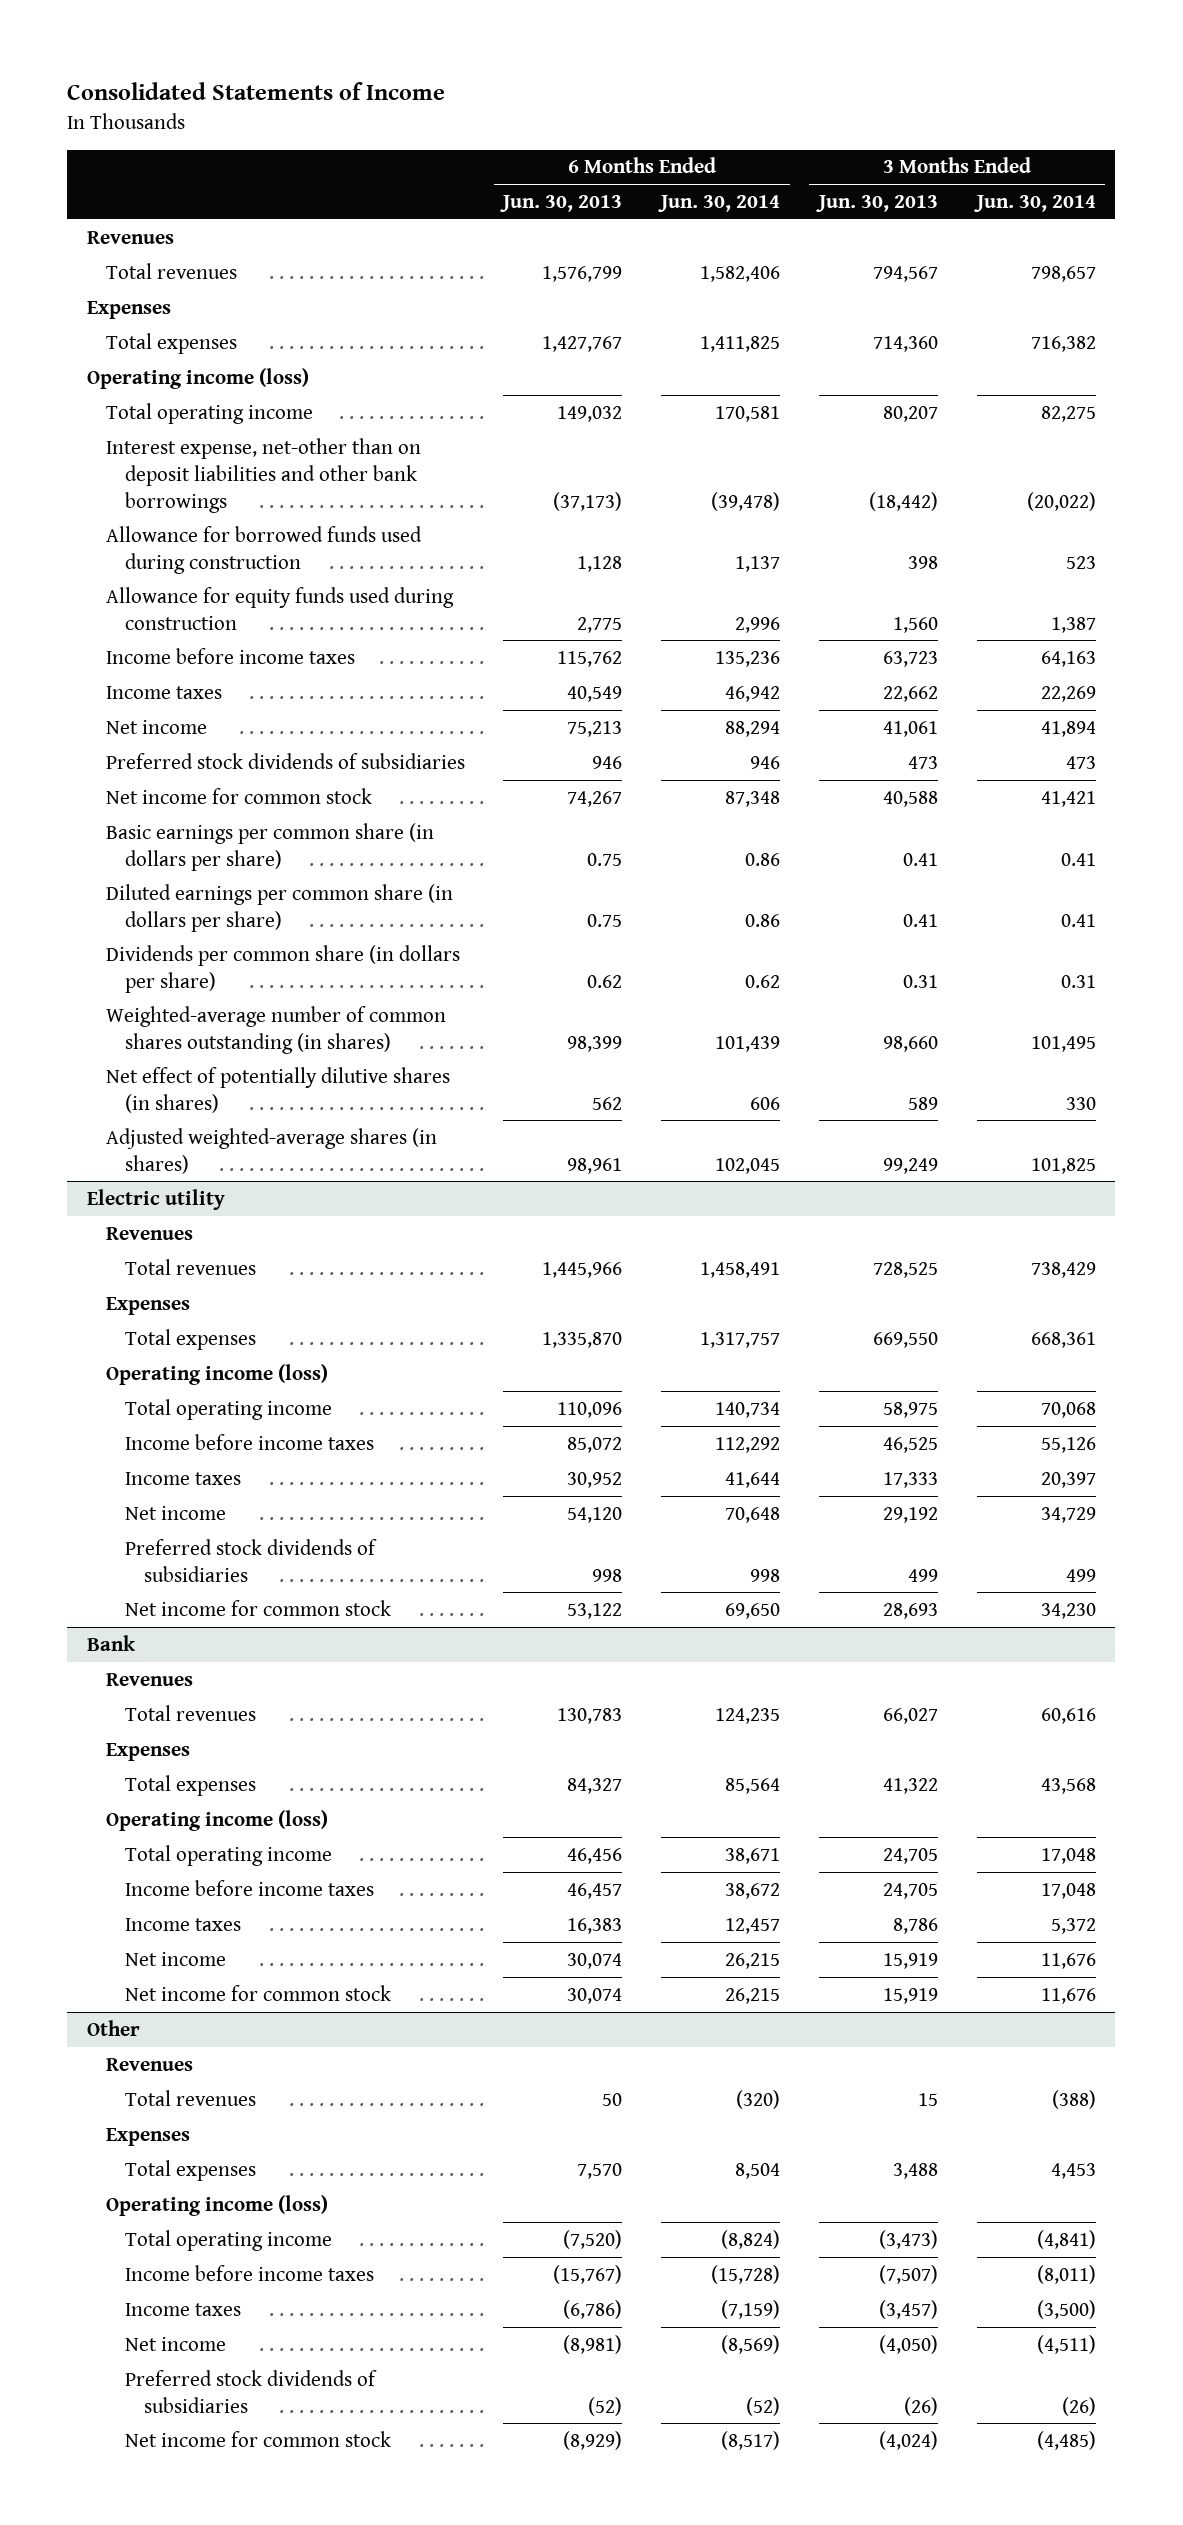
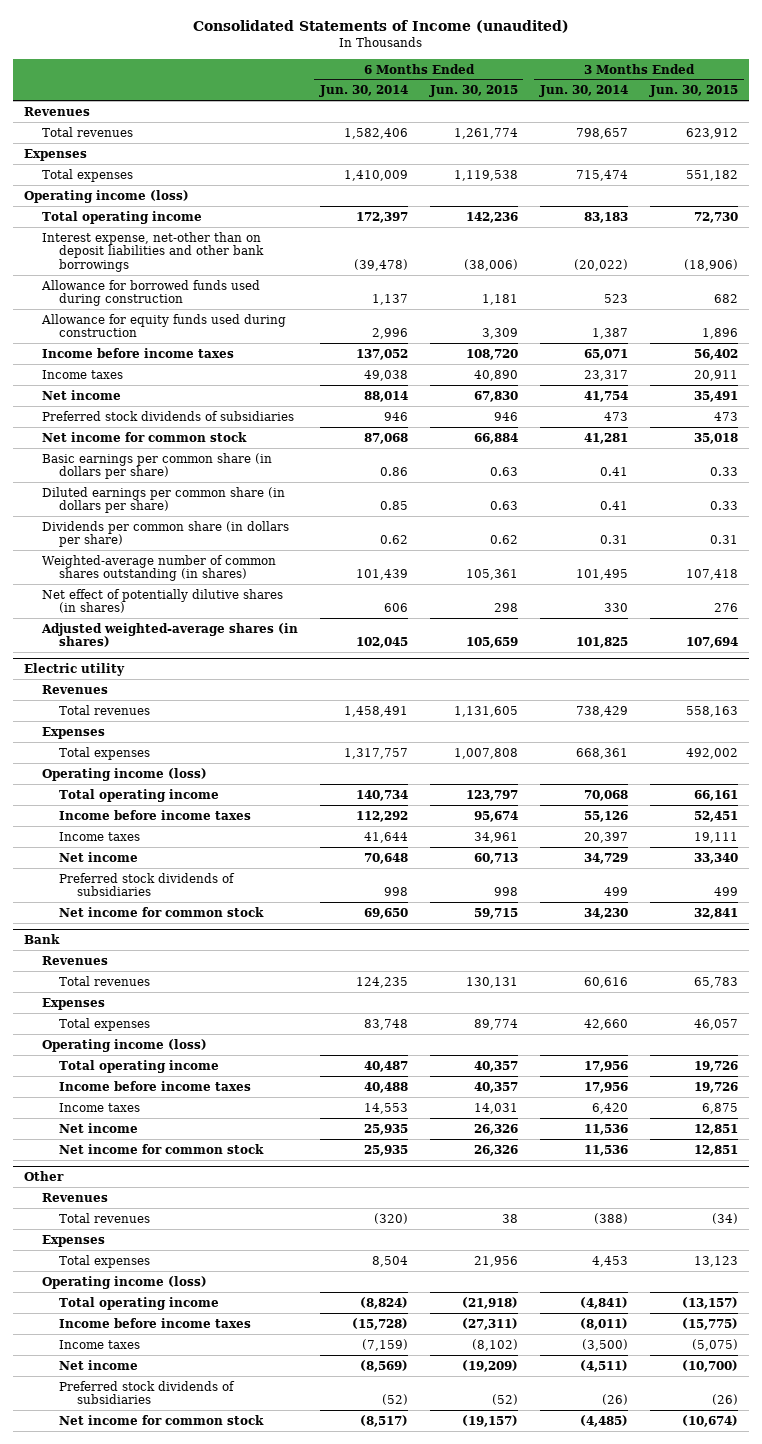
[67,82,446,101] Consolidated Statements of Income -> [192,20,569,34] Consolidated Statements of Income (unaudited)
[500,194,623,212] Jun. 30, 2013 -> none
[815,194,938,212] Jun. 30, 2013 -> none
none -> [428,85,518,98] Jun. 30, 2015
none -> [649,85,739,98] Jun. 30, 2015
[700,335,781,352] 1,411,825 -> [343,169,408,181] 1,410,009
[1030,335,1096,352] 716,382 -> [575,169,628,181] 715,474
[715,405,781,422] 170,581 -> [355,211,408,223] 172,397
[1040,405,1096,422] 82,275 -> [583,211,628,223] 83,183
[715,650,781,667] 135,236 -> [355,348,408,360] 137,052
[1040,650,1096,667] 64,163 -> [583,348,628,360] 65,071
[725,685,781,702] 46,942 -> [363,369,408,381] 49,038
[1040,685,1096,702] 22,269 -> [583,369,628,381] 23,317
[725,720,781,737] 88,294 -> [363,390,408,402] 88,014
[1040,720,1096,737] 41,894 -> [583,390,628,402] 41,754
[725,790,781,807] 87,348 -> [363,432,408,444] 87,068
[1040,790,1096,807] 41,421 -> [583,432,628,444] 41,281
[745,913,781,927] 0.86 -> [379,501,408,511] 0.85
[725,1777,781,1794] 85,564 -> [363,1018,408,1030] 83,748
[1040,1777,1096,1794] 43,568 -> [583,1018,628,1030] 42,660
[725,1847,781,1864] 38,671 -> [363,1060,408,1072] 40,487
[1040,1847,1096,1864] 17,048 -> [583,1060,628,1072] 17,956
[725,1882,781,1899] 38,672 -> [363,1081,408,1093] 40,488
[1040,1882,1096,1899] 17,048 -> [583,1081,628,1093] 17,956
[725,1917,781,1934] 12,457 -> [363,1102,408,1114] 14,553
[1050,1917,1096,1934] 5,372 -> [591,1102,628,1114] 6,420
[725,1952,781,1969] 26,215 -> [363,1123,408,1135] 25,935
[1040,1952,1096,1969] 11,676 -> [583,1123,628,1135] 11,536
[725,1987,781,2004] 26,215 -> [363,1144,408,1156] 25,935
[1040,1987,1096,2004] 11,676 -> [583,1144,628,1156] 11,536

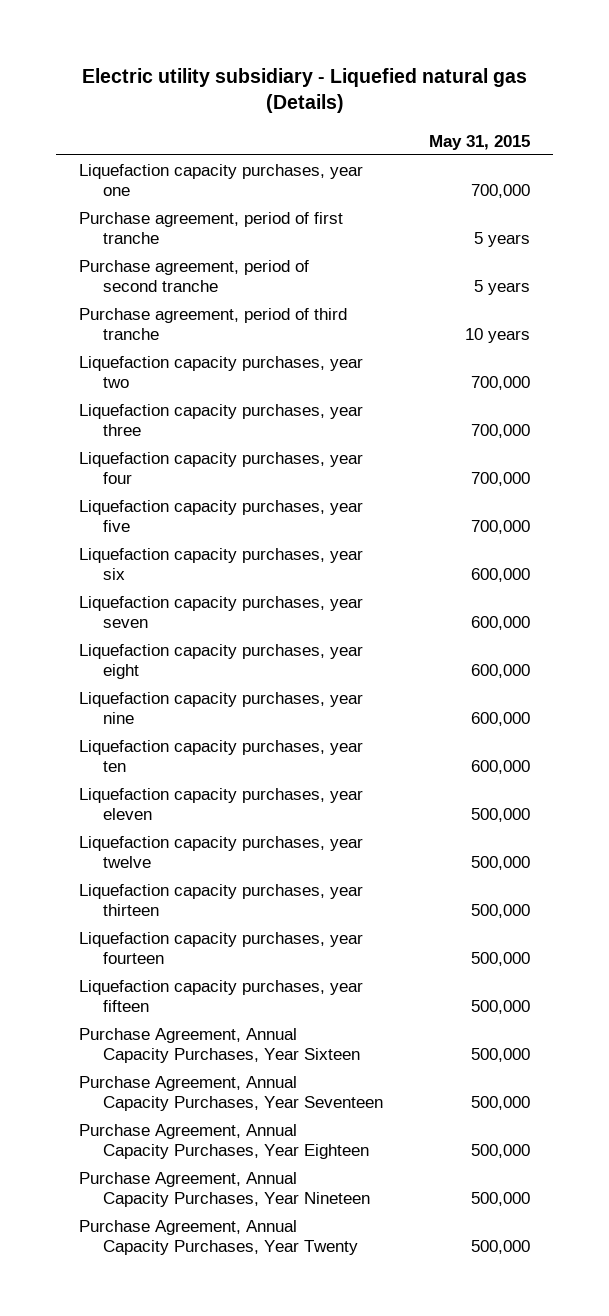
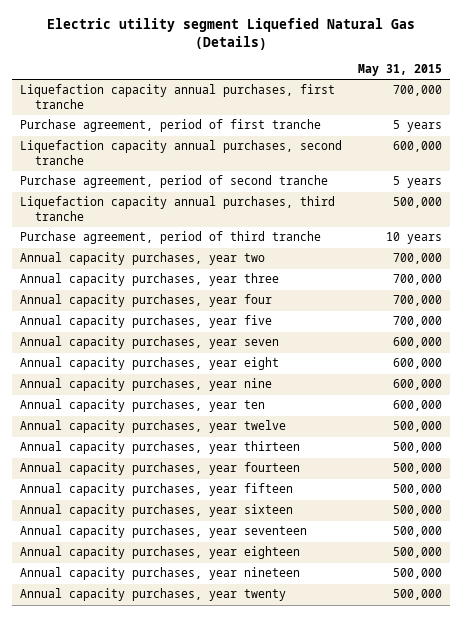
[81,67,527,114] Electric utility subsidiary - Liquefied natural gas (Details) -> [46,18,415,50] Electric utility segment Liquefied Natural Gas (Details)
[79,164,364,196] Liquefaction capacity purchases, year one -> none
none -> [19,84,335,109] Liquefaction capacity annual purchases, first tranche
none -> [19,140,342,165] Liquefaction capacity annual purchases, second tranche
none -> [19,196,335,221] Liquefaction capacity annual purchases, third tranche
[79,548,364,580] Liquefaction capacity purchases, year six -> none
[79,788,364,820] Liquefaction capacity purchases, year eleven -> none
[79,356,364,388] Liquefaction capacity purchases, year two -> [19,252,265,266] Annual capacity purchases, year two
[79,404,364,436] Liquefaction capacity purchases, year three -> [19,273,279,287] Annual capacity purchases, year three
[79,452,364,484] Liquefaction capacity purchases, year four -> [19,294,272,308] Annual capacity purchases, year four
[79,500,364,532] Liquefaction capacity purchases, year five -> [19,315,272,329] Annual capacity purchases, year five
[79,596,364,628] Liquefaction capacity purchases, year seven -> [19,336,279,350] Annual capacity purchases, year seven
[79,644,364,679] Liquefaction capacity purchases, year eight -> [19,357,279,371] Annual capacity purchases, year eight
[79,692,364,724] Liquefaction capacity purchases, year nine -> [19,378,272,392] Annual capacity purchases, year nine
[79,740,364,772] Liquefaction capacity purchases, year ten -> [19,399,265,413] Annual capacity purchases, year ten
[79,836,364,868] Liquefaction capacity purchases, year twelve -> [19,420,286,434] Annual capacity purchases, year twelve
[79,884,364,916] Liquefaction capacity purchases, year thirteen -> [19,441,300,455] Annual capacity purchases, year thirteen
[79,932,364,964] Liquefaction capacity purchases, year fourteen -> [19,462,300,476] Annual capacity purchases, year fourteen
[79,980,364,1012] Liquefaction capacity purchases, year fifteen -> [19,483,293,497] Annual capacity purchases, year fifteen
[79,1028,361,1063] Purchase Agreement, Annual Capacity Purchases, Year Sixteen -> [19,504,293,518] Annual capacity purchases, year sixteen
[79,1076,384,1111] Purchase Agreement, Annual Capacity Purchases, Year Seventeen -> [19,525,307,539] Annual capacity purchases, year seventeen
[79,1124,370,1159] Purchase Agreement, Annual Capacity Purchases, Year Eighteen -> [19,546,300,560] Annual capacity purchases, year eighteen
[79,1172,371,1207] Purchase Agreement, Annual Capacity Purchases, Year Nineteen -> [19,567,300,581] Annual capacity purchases, year nineteen
[79,1220,359,1255] Purchase Agreement, Annual Capacity Purchases, Year Twenty -> [19,588,286,602] Annual capacity purchases, year twenty

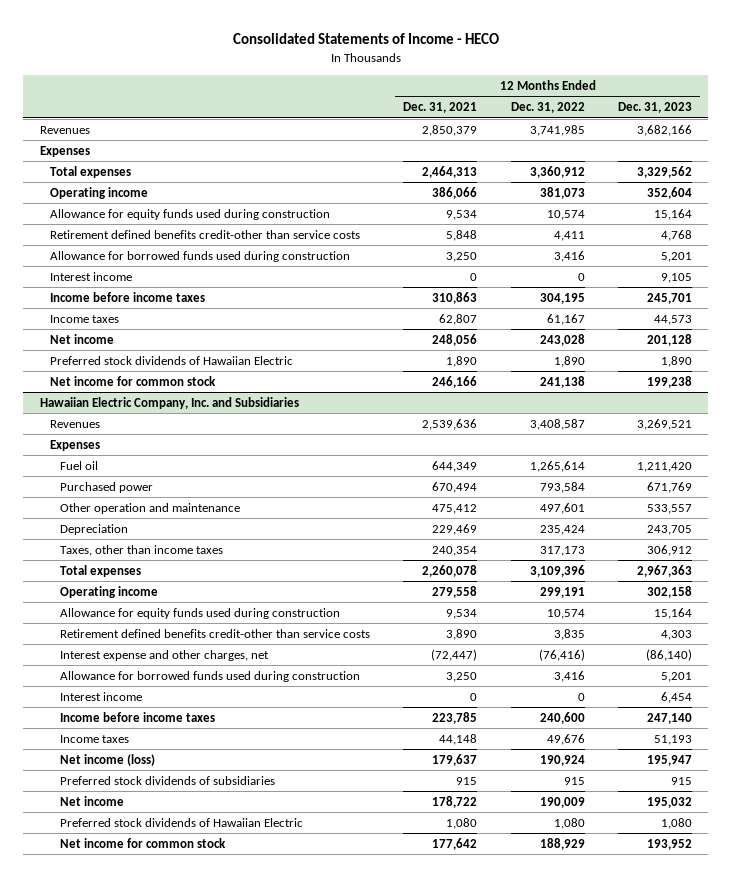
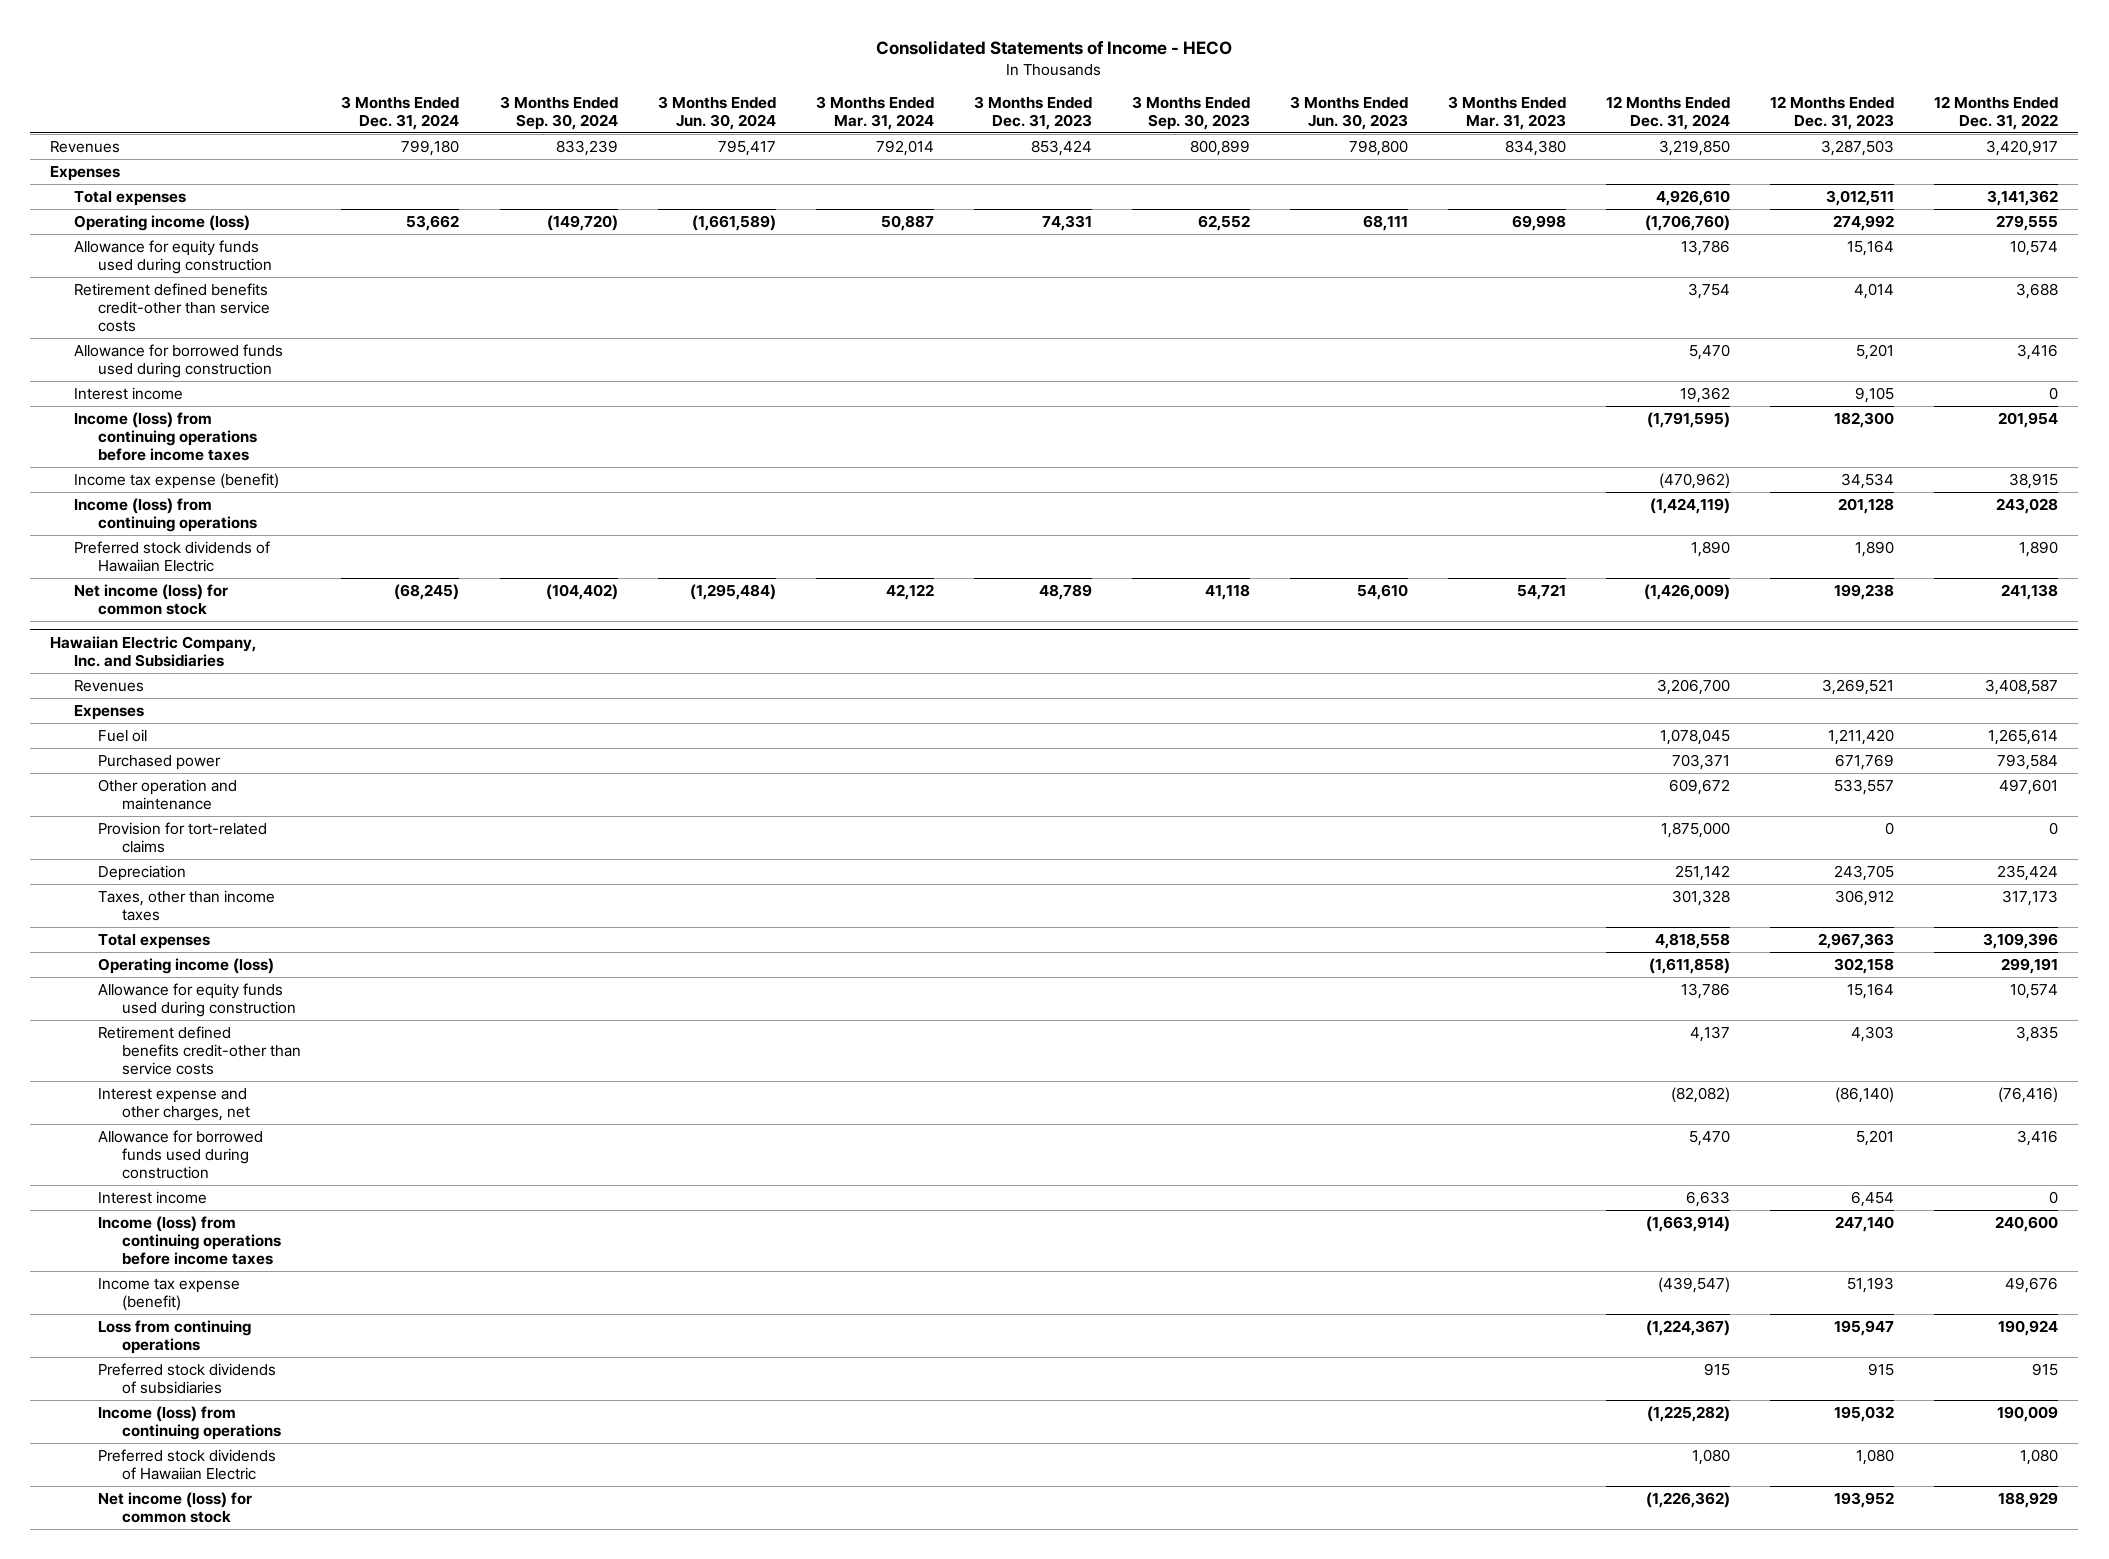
[403,102,478,114] Dec. 31, 2021 -> none
none -> [341,96,460,130] 3 Months Ended Dec. 31, 2024
none -> [499,96,618,130] 3 Months Ended Sep. 30, 2024
none -> [657,96,776,130] 3 Months Ended Jun. 30, 2024
none -> [815,96,934,130] 3 Months Ended Mar. 31, 2024
none -> [973,96,1092,130] 3 Months Ended Dec. 31, 2023
none -> [1131,96,1250,130] 3 Months Ended Sep. 30, 2023
none -> [1289,96,1408,130] 3 Months Ended Jun. 30, 2023
none -> [1448,96,1567,130] 3 Months Ended Mar. 31, 2023
none -> [1606,96,1731,130] 12 Months Ended Dec. 31, 2024
[529,124,585,136] 3,741,985 -> [1986,140,2059,157] 3,420,917
[636,124,692,136] 3,682,166 -> [1821,140,1895,157] 3,287,503
[529,165,585,178] 3,360,912 -> [1987,190,2059,207] 3,141,362
[636,165,692,178] 3,329,562 -> [1826,190,1895,207] 3,012,511
[50,186,149,199] Operating income -> [74,215,251,232] Operating income (loss)
[539,186,585,199] 381,073 -> [1996,215,2059,232] 279,555
[646,186,692,199] 352,604 -> [1833,215,1895,232] 274,992
[553,230,585,241] 4,411 -> [2016,283,2059,300] 3,688
[660,229,692,241] 4,768 -> [1854,283,1895,300] 4,014
[50,291,206,302] Income before income taxes -> [74,412,258,461] Income (loss) from continuing operations before income taxes
[539,292,585,304] 304,195 -> [1998,412,2059,429] 201,954
[646,292,692,304] 245,701 -> [1834,412,1895,429] 182,300
[50,314,120,323] Income taxes -> [74,473,280,490] Income tax expense (benefit)
[546,313,585,325] 61,167 -> [2009,473,2059,490] 38,915
[653,314,692,325] 44,573 -> [1841,473,1895,490] 34,534
[50,333,115,344] Net income -> [74,498,258,532] Income (loss) from continuing operations
[50,375,217,386] Net income for common stock -> [74,584,229,615] Net income (loss) for common stock
none -> [98,822,268,853] Provision for tort-related claims
[60,585,159,598] Operating income -> [98,958,275,975] Operating income (loss)
[60,711,216,722] Income before income taxes -> [98,1216,282,1265] Income (loss) from continuing operations before income taxes
[60,734,130,743] Income taxes -> [98,1278,241,1311] Income tax expense (benefit)
[60,753,156,766] Net income (loss) -> [98,1320,252,1354] Loss from continuing operations
[60,795,125,806] Net income -> [98,1406,282,1440] Income (loss) from continuing operations
[60,837,227,848] Net income for common stock -> [98,1492,253,1523] Net income (loss) for common stock

